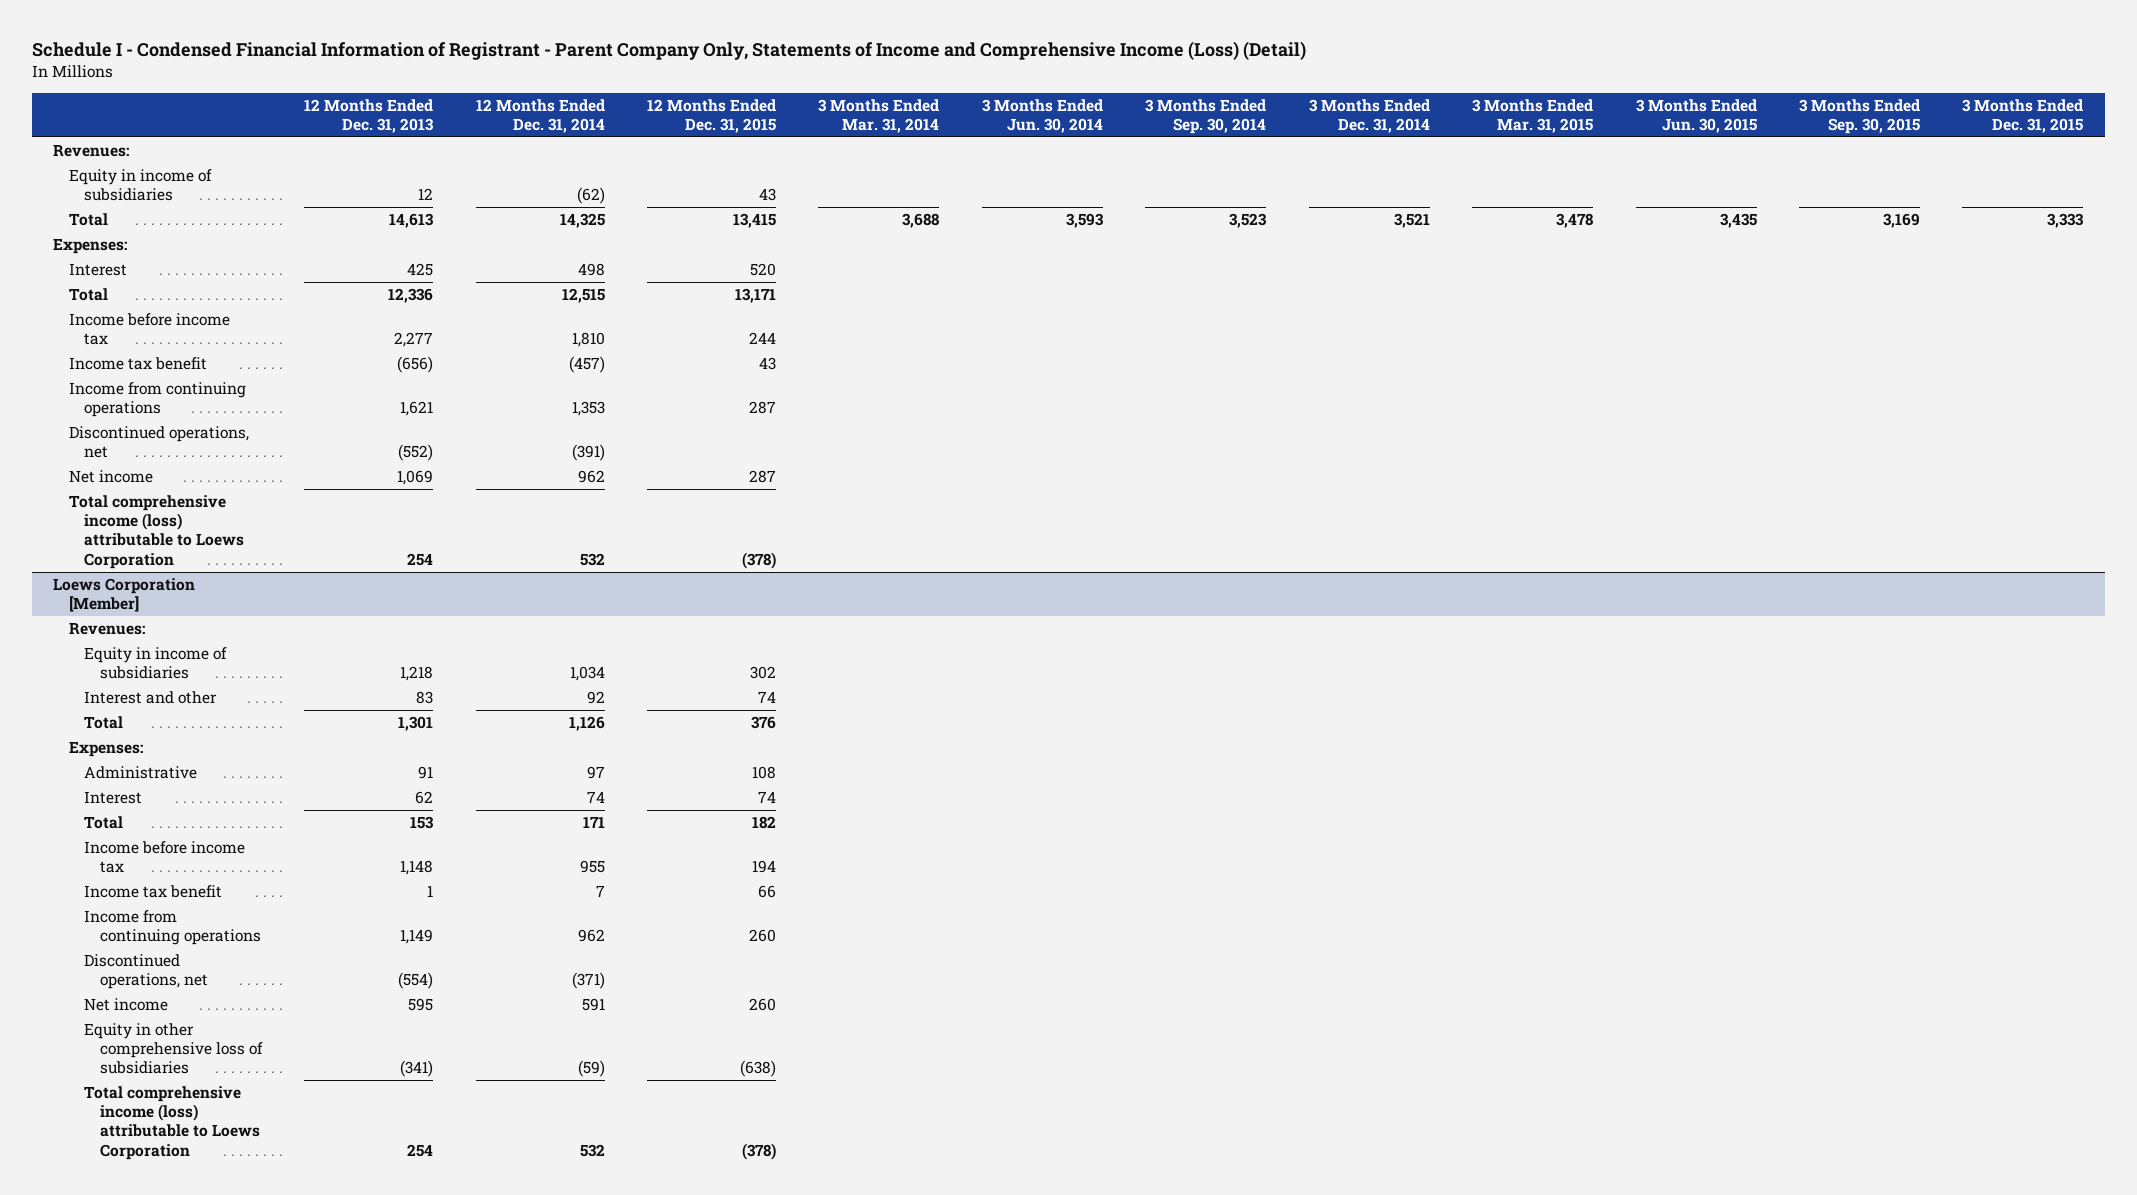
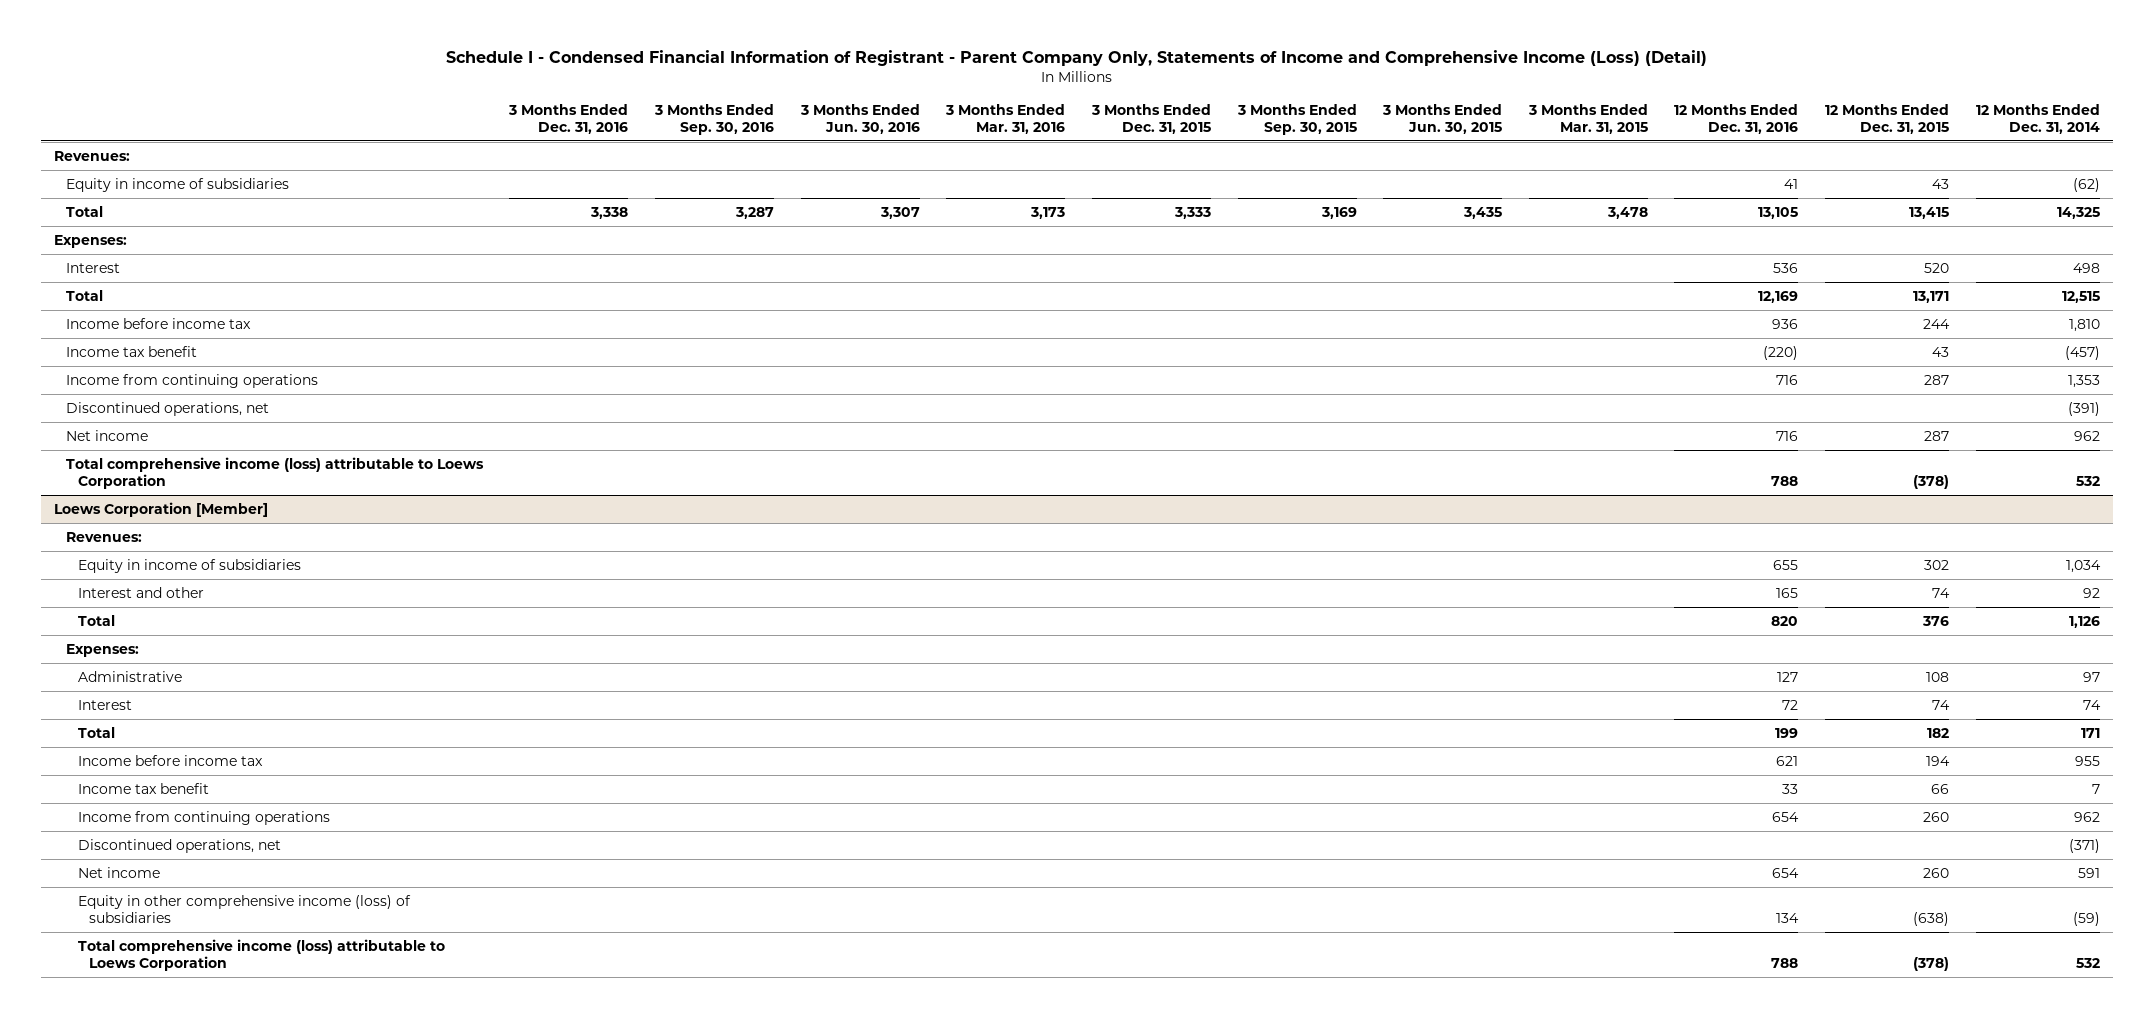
[304,98,435,133] 12 Months Ended Dec. 31, 2013 -> none
[818,98,940,133] 3 Months Ended Mar. 31, 2014 -> none
[981,98,1103,133] 3 Months Ended Jun. 30, 2014 -> none
[1145,98,1267,134] 3 Months Ended Sep. 30, 2014 -> none
[1308,98,1430,133] 3 Months Ended Dec. 31, 2014 -> none
none -> [508,103,629,134] 3 Months Ended Dec. 31, 2016
none -> [654,103,775,135] 3 Months Ended Sep. 30, 2016
none -> [799,103,920,134] 3 Months Ended Jun. 30, 2016
none -> [945,103,1066,134] 3 Months Ended Mar. 31, 2016
none -> [1674,103,1799,134] 12 Months Ended Dec. 31, 2016
[84,1023,263,1075] Equity in other comprehensive loss of subsidiaries -> [77,894,411,924] Equity in other comprehensive income (loss) of subsidiaries

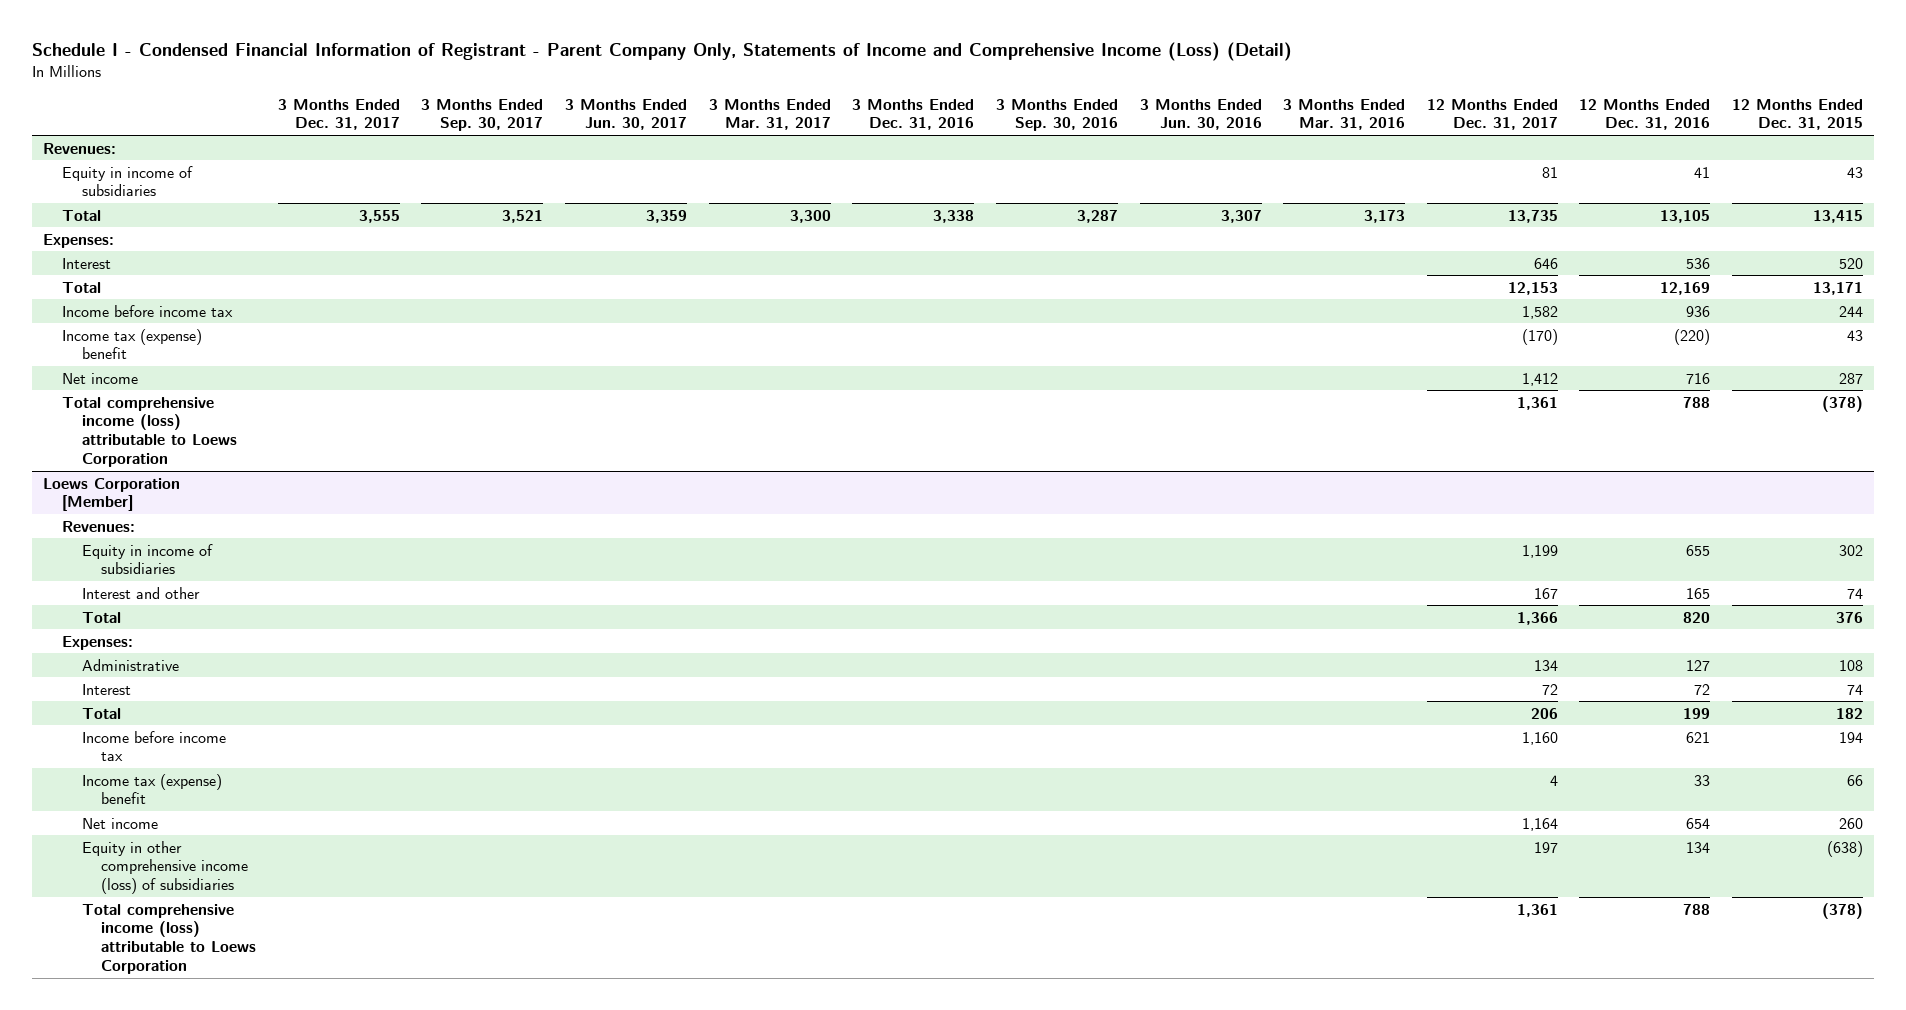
[1090,103,1211,134] 3 Months Ended Dec. 31, 2015 -> none
[1236,103,1357,135] 3 Months Ended Sep. 30, 2015 -> none
[1382,103,1503,134] 3 Months Ended Jun. 30, 2015 -> none
[1527,103,1648,134] 3 Months Ended Mar. 31, 2015 -> none
[1975,103,2100,134] 12 Months Ended Dec. 31, 2014 -> none
none -> [277,98,400,131] 3 Months Ended Dec. 31, 2017
none -> [421,98,544,132] 3 Months Ended Sep. 30, 2017
none -> [565,98,688,131] 3 Months Ended Jun. 30, 2017
none -> [708,98,831,131] 3 Months Ended Mar. 31, 2017
none -> [1426,98,1558,131] 12 Months Ended Dec. 31, 2017
[65,373,318,388] Income from continuing operations -> none
[65,401,269,416] Discontinued operations, net -> none
[65,345,197,357] Income tax benefit -> [62,328,203,360] Income tax (expense) benefit
[77,810,330,825] Income from continuing operations -> none
[77,838,281,853] Discontinued operations, net -> none
[77,782,209,794] Income tax benefit -> [81,773,222,805] Income tax (expense) benefit

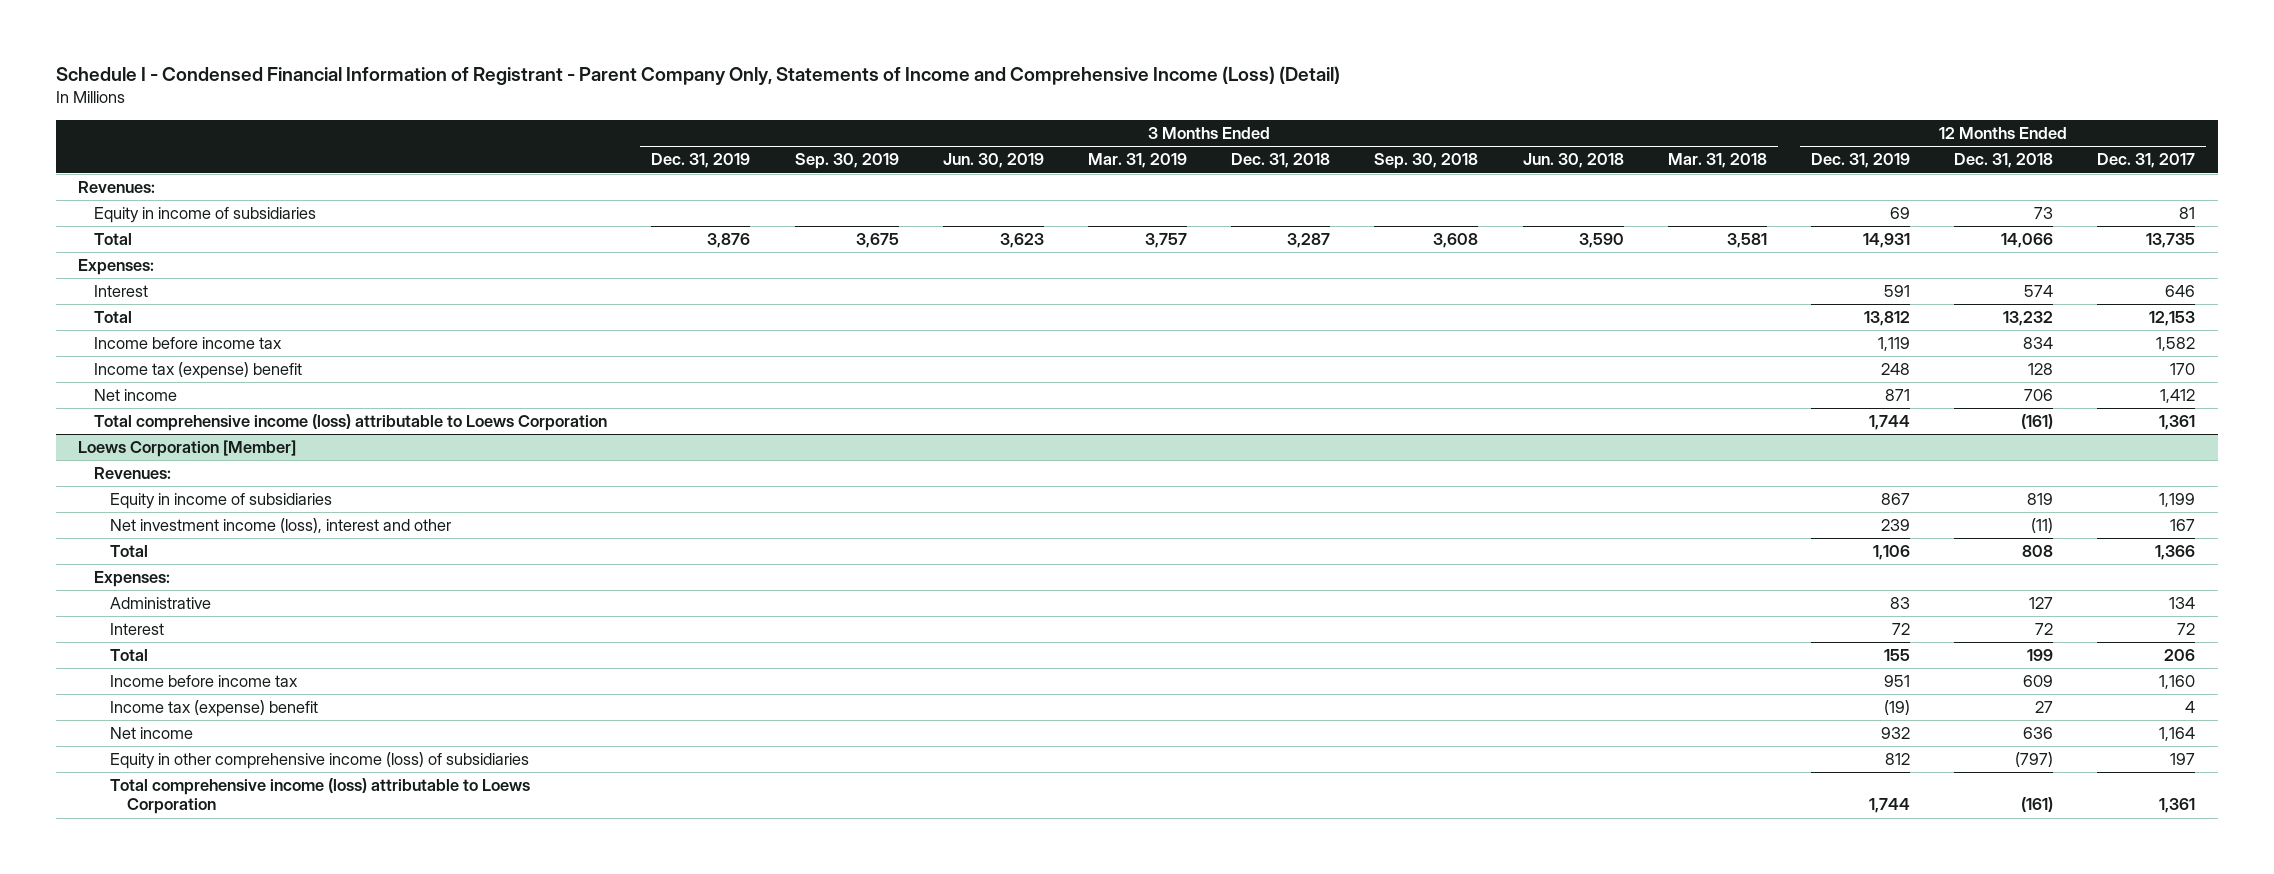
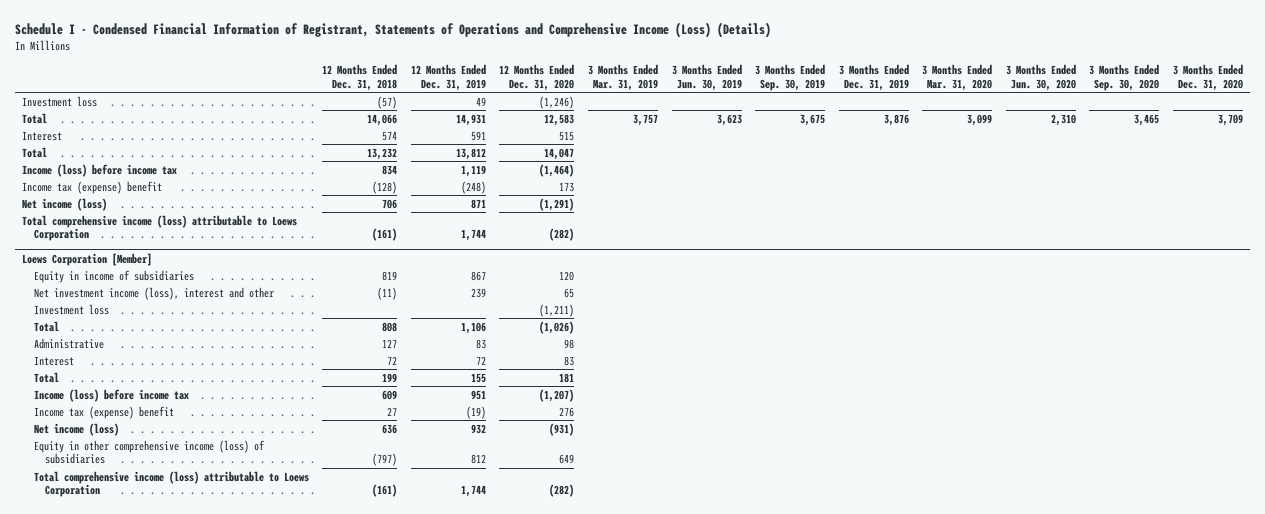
[55,66,1340,86] Schedule I - Condensed Financial Information of Registrant - Parent Company Only, Statements of Income and Comprehensive Income (Loss) (Detail) -> [15,21,772,38] Schedule I - Condensed Financial Information of Registrant, Statements of Operations and Comprehensive Income (Loss) (Details)
[1231,153,1331,169] Dec. 31, 2018 -> none
[1374,153,1479,170] Sep. 30, 2018 -> none
[1522,153,1624,169] Jun. 30, 2018 -> none
[1667,153,1767,169] Mar. 31, 2018 -> none
[2097,153,2196,169] Dec. 31, 2017 -> none
none -> [499,64,575,91] 12 Months Ended Dec. 31, 2020
none -> [922,64,993,91] 3 Months Ended Mar. 31, 2020
none -> [1005,64,1076,91] 3 Months Ended Jun. 30, 2020
none -> [1089,64,1160,91] 3 Months Ended Sep. 30, 2020
none -> [1172,64,1243,91] 3 Months Ended Dec. 31, 2020
[78,181,156,194] Revenues: -> none
[94,207,317,224] Equity in income of subsidiaries -> none
none -> [22,95,98,107] Investment loss
[78,259,155,276] Expenses: -> none
[94,337,283,350] Income before income tax -> [22,163,178,177] Income (loss) before income tax
[1881,363,1911,376] 248 -> [460,180,486,194] (248)
[2028,363,2054,376] 128 -> [372,180,398,194] (128)
[94,389,178,402] Net income -> [22,197,108,211] Net income (loss)
[94,467,172,480] Revenues: -> none
none -> [33,303,109,315] Investment loss
[94,571,171,588] Expenses: -> none
[110,675,299,688] Income before income tax -> [33,388,189,402] Income (loss) before income tax
[110,727,194,740] Net income -> [33,422,119,436] Net income (loss)

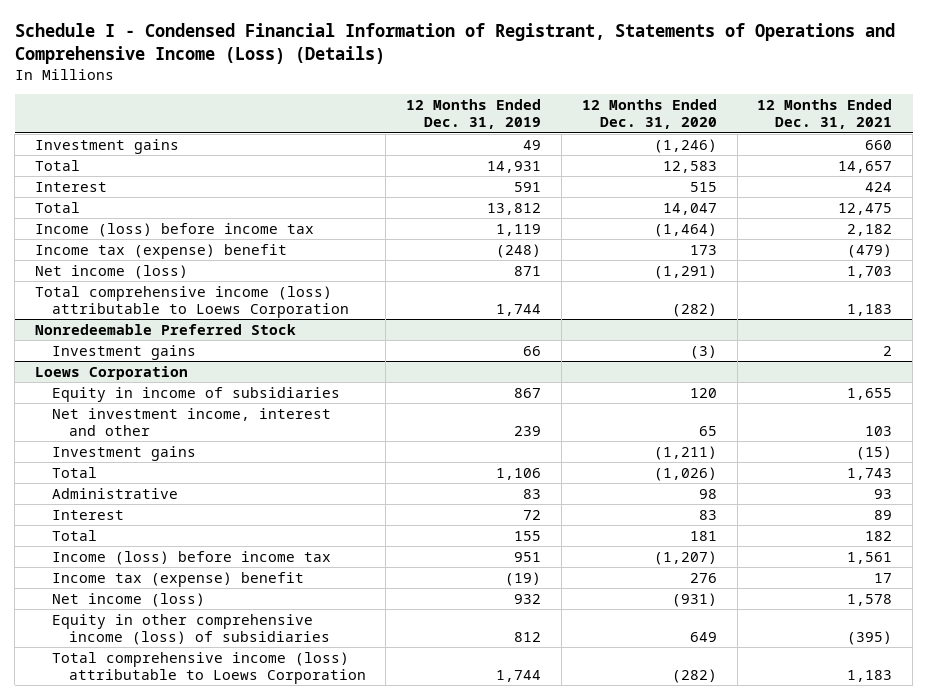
[322,64,398,91] 12 Months Ended Dec. 31, 2018 -> none
[587,64,658,91] 3 Months Ended Mar. 31, 2019 -> none
[671,64,742,91] 3 Months Ended Jun. 30, 2019 -> none
[755,64,826,91] 3 Months Ended Sep. 30, 2019 -> none
[838,64,909,91] 3 Months Ended Dec. 31, 2019 -> none
[922,64,993,91] 3 Months Ended Mar. 31, 2020 -> none
[1005,64,1076,91] 3 Months Ended Jun. 30, 2020 -> none
[1089,64,1160,91] 3 Months Ended Sep. 30, 2020 -> none
[1172,64,1243,91] 3 Months Ended Dec. 31, 2020 -> none
none -> [757,99,893,130] 12 Months Ended Dec. 31, 2021
[22,95,98,107] Investment loss -> [34,138,179,154] Investment gains
none -> [34,323,296,335] Nonredeemable Preferred Stock
none -> [51,344,196,360] Investment gains
[22,252,153,266] Loews Corporation [Member] -> [34,365,188,380] Loews Corporation
[33,286,274,300] Net investment income (loss), interest and other -> [51,407,331,437] Net investment income, interest and other
[33,303,109,315] Investment loss -> [51,445,196,461] Investment gains

